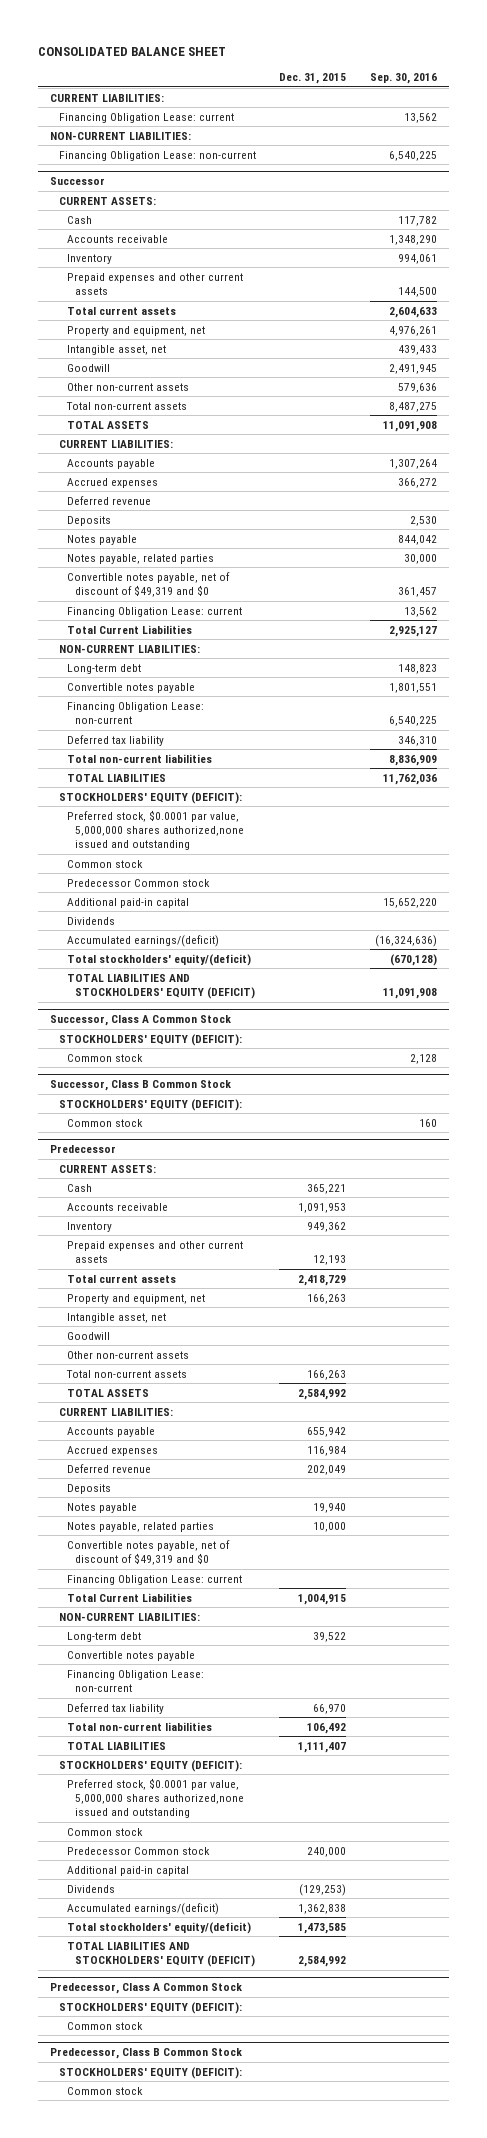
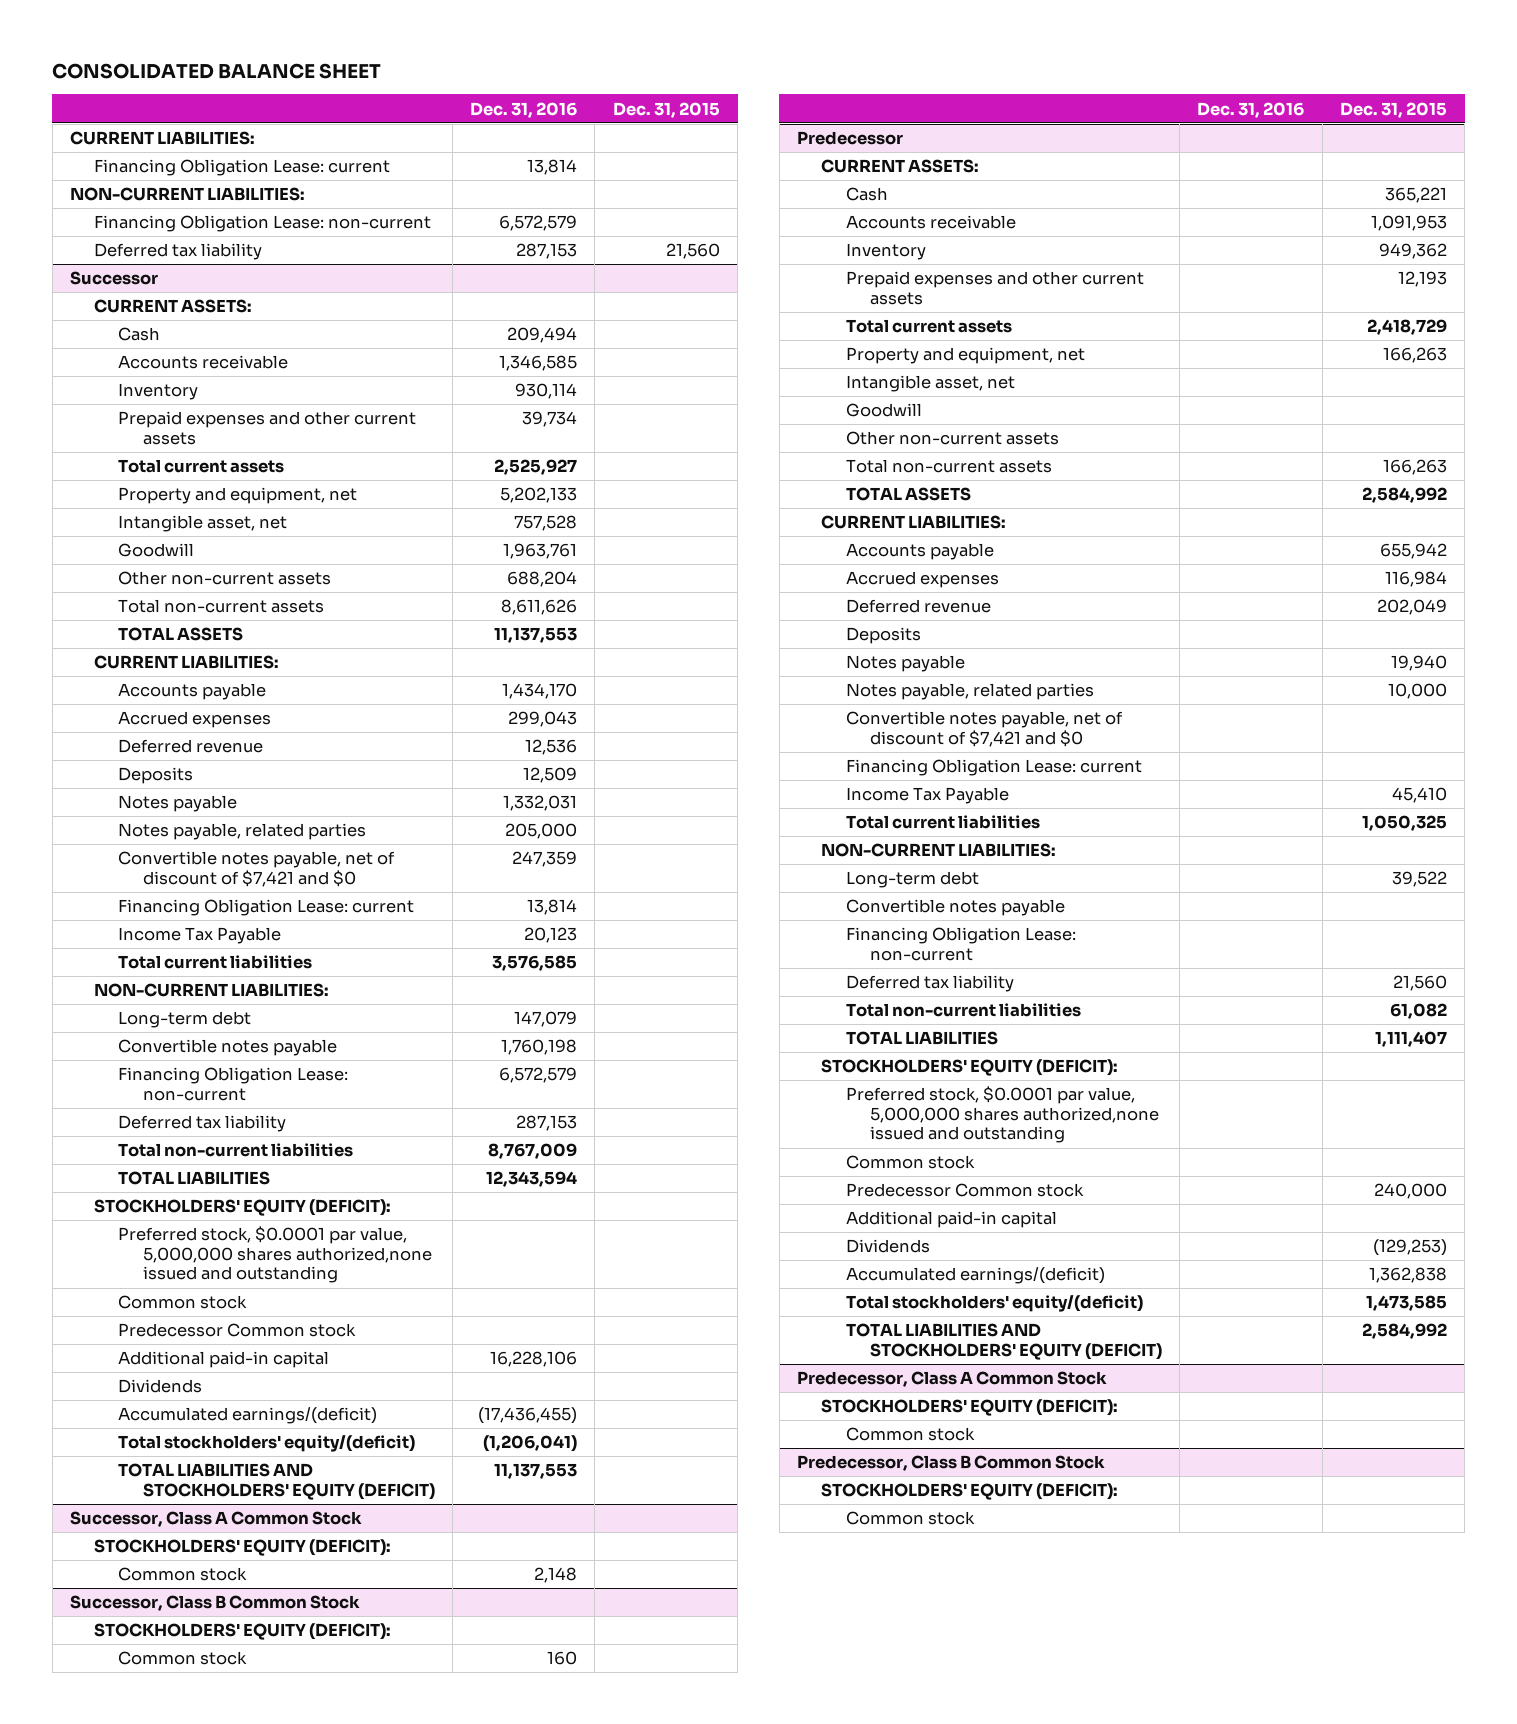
[370,72,438,84] Sep. 30, 2016 -> none
none -> [470,101,578,118] Dec. 31, 2016
none -> [94,243,263,261] Deferred tax liability
[66,571,230,598] Convertible notes payable, net of discount of $49,319 and $0 -> [118,851,396,887] Convertible notes payable, net of discount of $7,421 and $0
none -> [118,927,282,945] Income Tax Payable
[66,624,192,634] Total Current Liabilities -> [118,955,313,970] Total current liabilities
[66,1539,230,1566] Convertible notes payable, net of discount of $49,319 and $0 -> [845,711,1123,747] Convertible notes payable, net of discount of $7,421 and $0
none -> [845,787,1009,805] Income Tax Payable
[66,1592,192,1602] Total Current Liabilities -> [845,815,1040,830] Total current liabilities
[298,1593,347,1605] 1,004,915 -> [1361,815,1447,832] 1,050,325
[313,1703,347,1714] 66,970 -> [1392,975,1447,992] 21,560
[307,1722,347,1734] 106,492 -> [1389,1003,1447,1020] 61,082

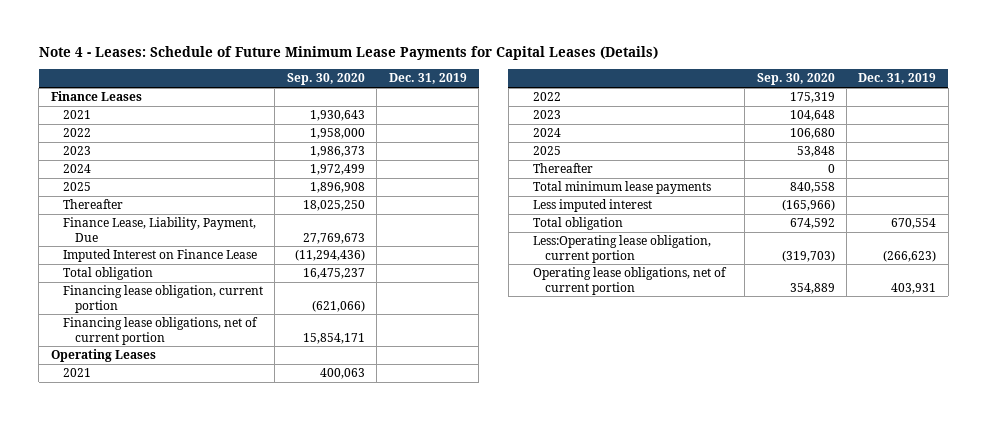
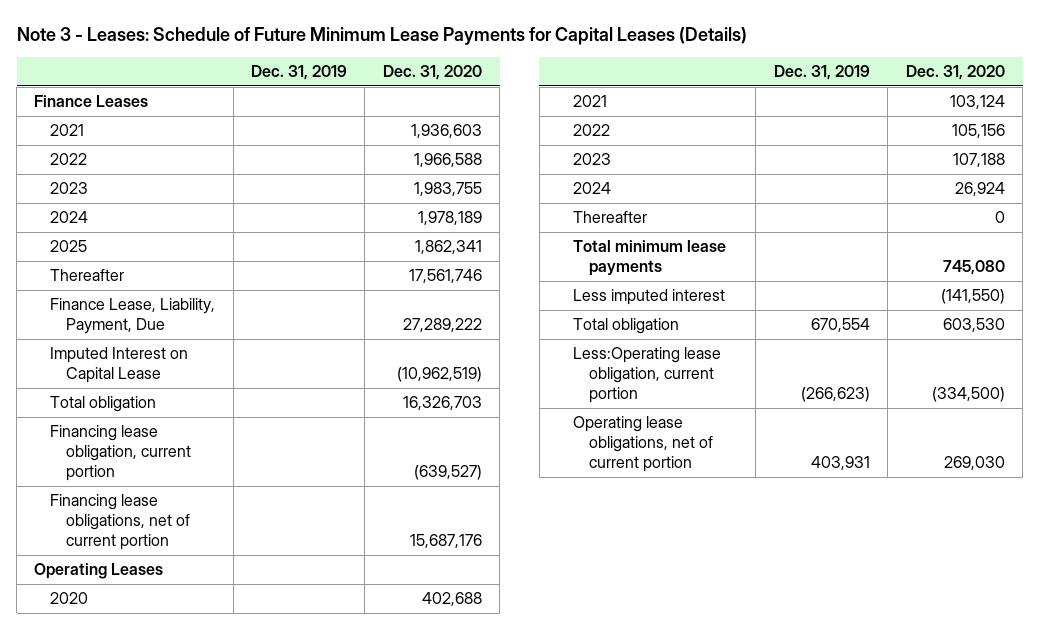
[38,46,658,61] Note 4 - Leases: Schedule of Future Minimum Lease Payments for Capital Leases (Details) -> [16,27,747,46] Note 3 - Leases: Schedule of Future Minimum Lease Payments for Capital Leases (Details)
[286,73,365,86] Sep. 30, 2020 -> none
none -> [382,65,482,81] Dec. 31, 2020
[63,249,258,263] Imputed Interest on Finance Lease -> [50,347,189,384] Imputed Interest on Capital Lease
none -> [50,592,89,605] 2020
[532,146,561,156] 2025 -> none

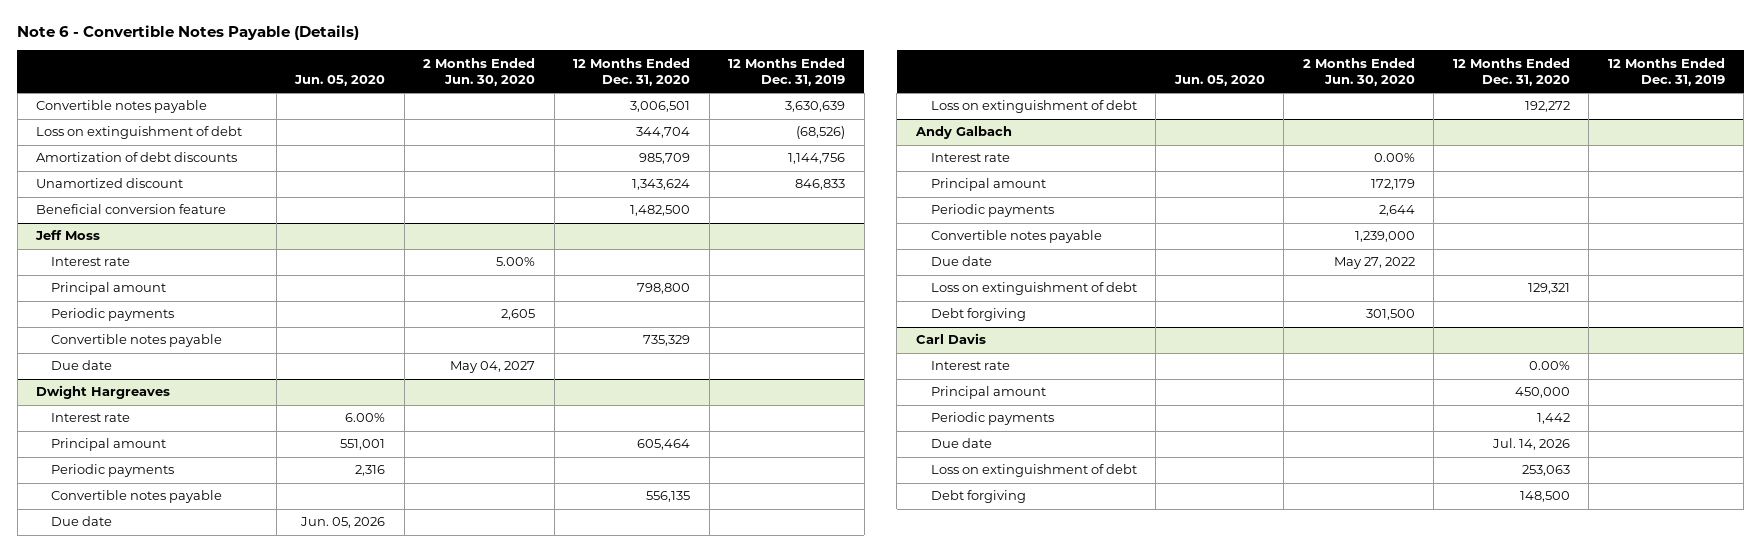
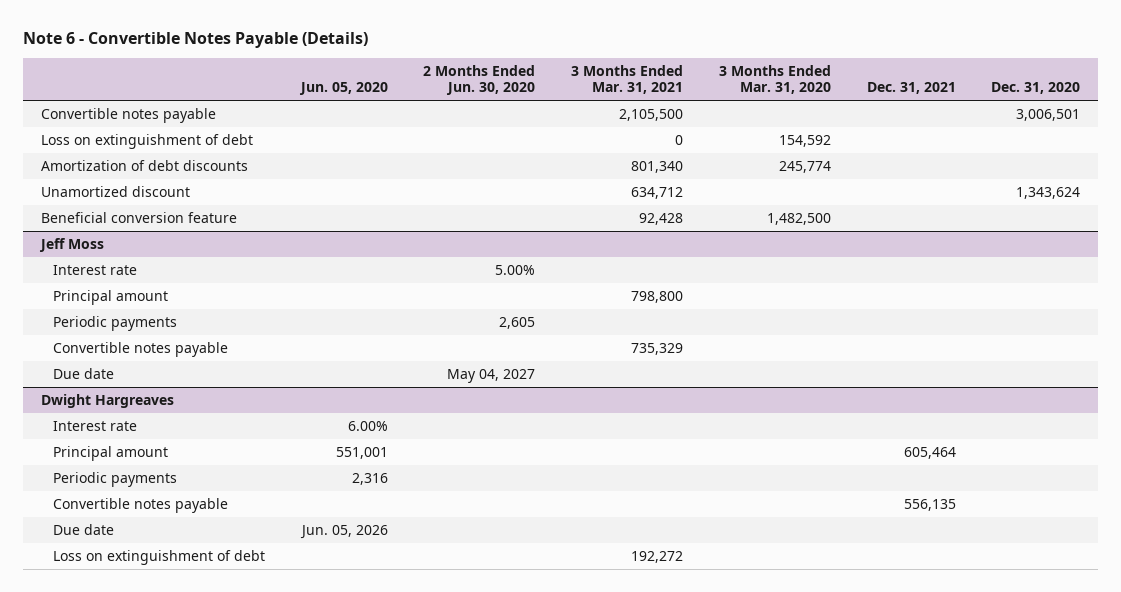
[573,57,691,87] 12 Months Ended Dec. 31, 2020 -> none
[728,57,846,87] 12 Months Ended Dec. 31, 2019 -> none
none -> [571,65,684,95] 3 Months Ended Mar. 31, 2021
none -> [718,65,831,95] 3 Months Ended Mar. 31, 2020
none -> [866,82,956,95] Dec. 31, 2021
none -> [991,82,1081,95] Dec. 31, 2020
[914,126,1012,140] Andy Galbach -> none
[930,153,1010,163] Interest rate -> none
[930,178,1046,192] Principal amount -> none
[930,204,1054,218] Periodic payments -> none
[930,230,1102,244] Convertible notes payable -> none
[930,256,992,267] Due date -> none
[930,282,1137,296] Loss on extinguishment of debt -> none
[930,308,1026,322] Debt forgiving -> none
[915,333,986,345] Carl Davis -> none
[930,361,1010,371] Interest rate -> none
[930,386,1046,400] Principal amount -> none
[930,412,1054,426] Periodic payments -> none
[930,438,992,449] Due date -> none
[930,464,1137,478] Loss on extinguishment of debt -> none
[930,490,1026,504] Debt forgiving -> none

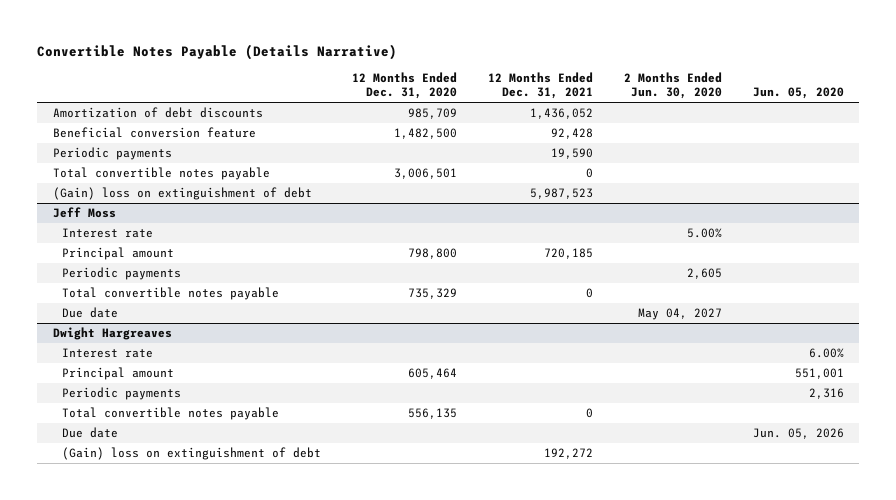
[22,32,368,49] Note 6 - Convertible Notes Payable (Details) -> [37,43,398,60] Convertible Notes Payable (Details Narrative)
[571,65,684,95] 3 Months Ended Mar. 31, 2021 -> none
[718,65,831,95] 3 Months Ended Mar. 31, 2020 -> none
[866,82,956,95] Dec. 31, 2021 -> none
[991,82,1081,95] Dec. 31, 2020 -> none
none -> [352,71,458,100] 12 Months Ended Dec. 31, 2020
none -> [488,71,594,100] 12 Months Ended Dec. 31, 2021
[40,107,216,123] Convertible notes payable -> none
[40,133,253,149] Loss on extinguishment of debt -> none
[40,185,190,197] Unamortized discount -> none
none -> [52,147,172,161] Periodic payments
none -> [52,167,270,181] Total convertible notes payable
none -> [52,187,312,201] (Gain) loss on extinguishment of debt
[52,341,228,357] Convertible notes payable -> [62,287,280,301] Total convertible notes payable
[52,497,228,513] Convertible notes payable -> [62,407,280,421] Total convertible notes payable
[52,549,265,565] Loss on extinguishment of debt -> [62,447,322,461] (Gain) loss on extinguishment of debt

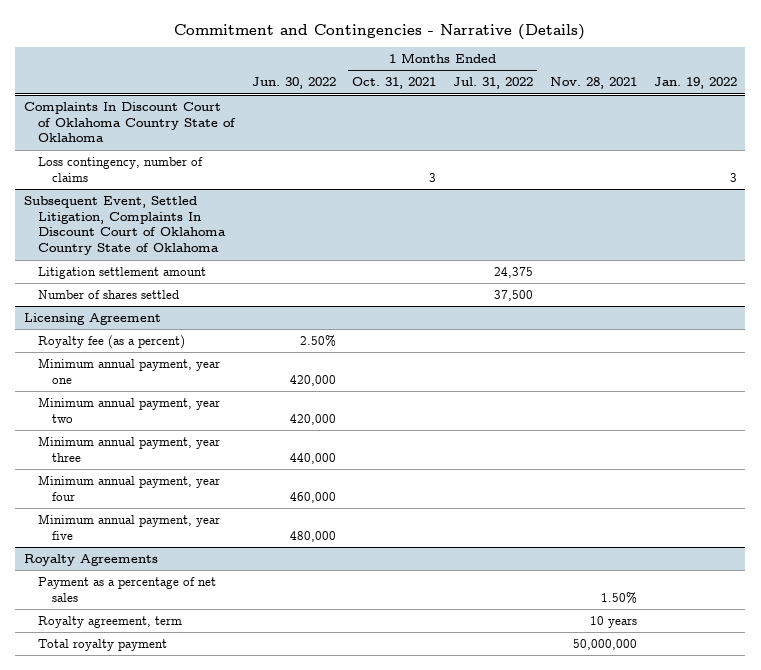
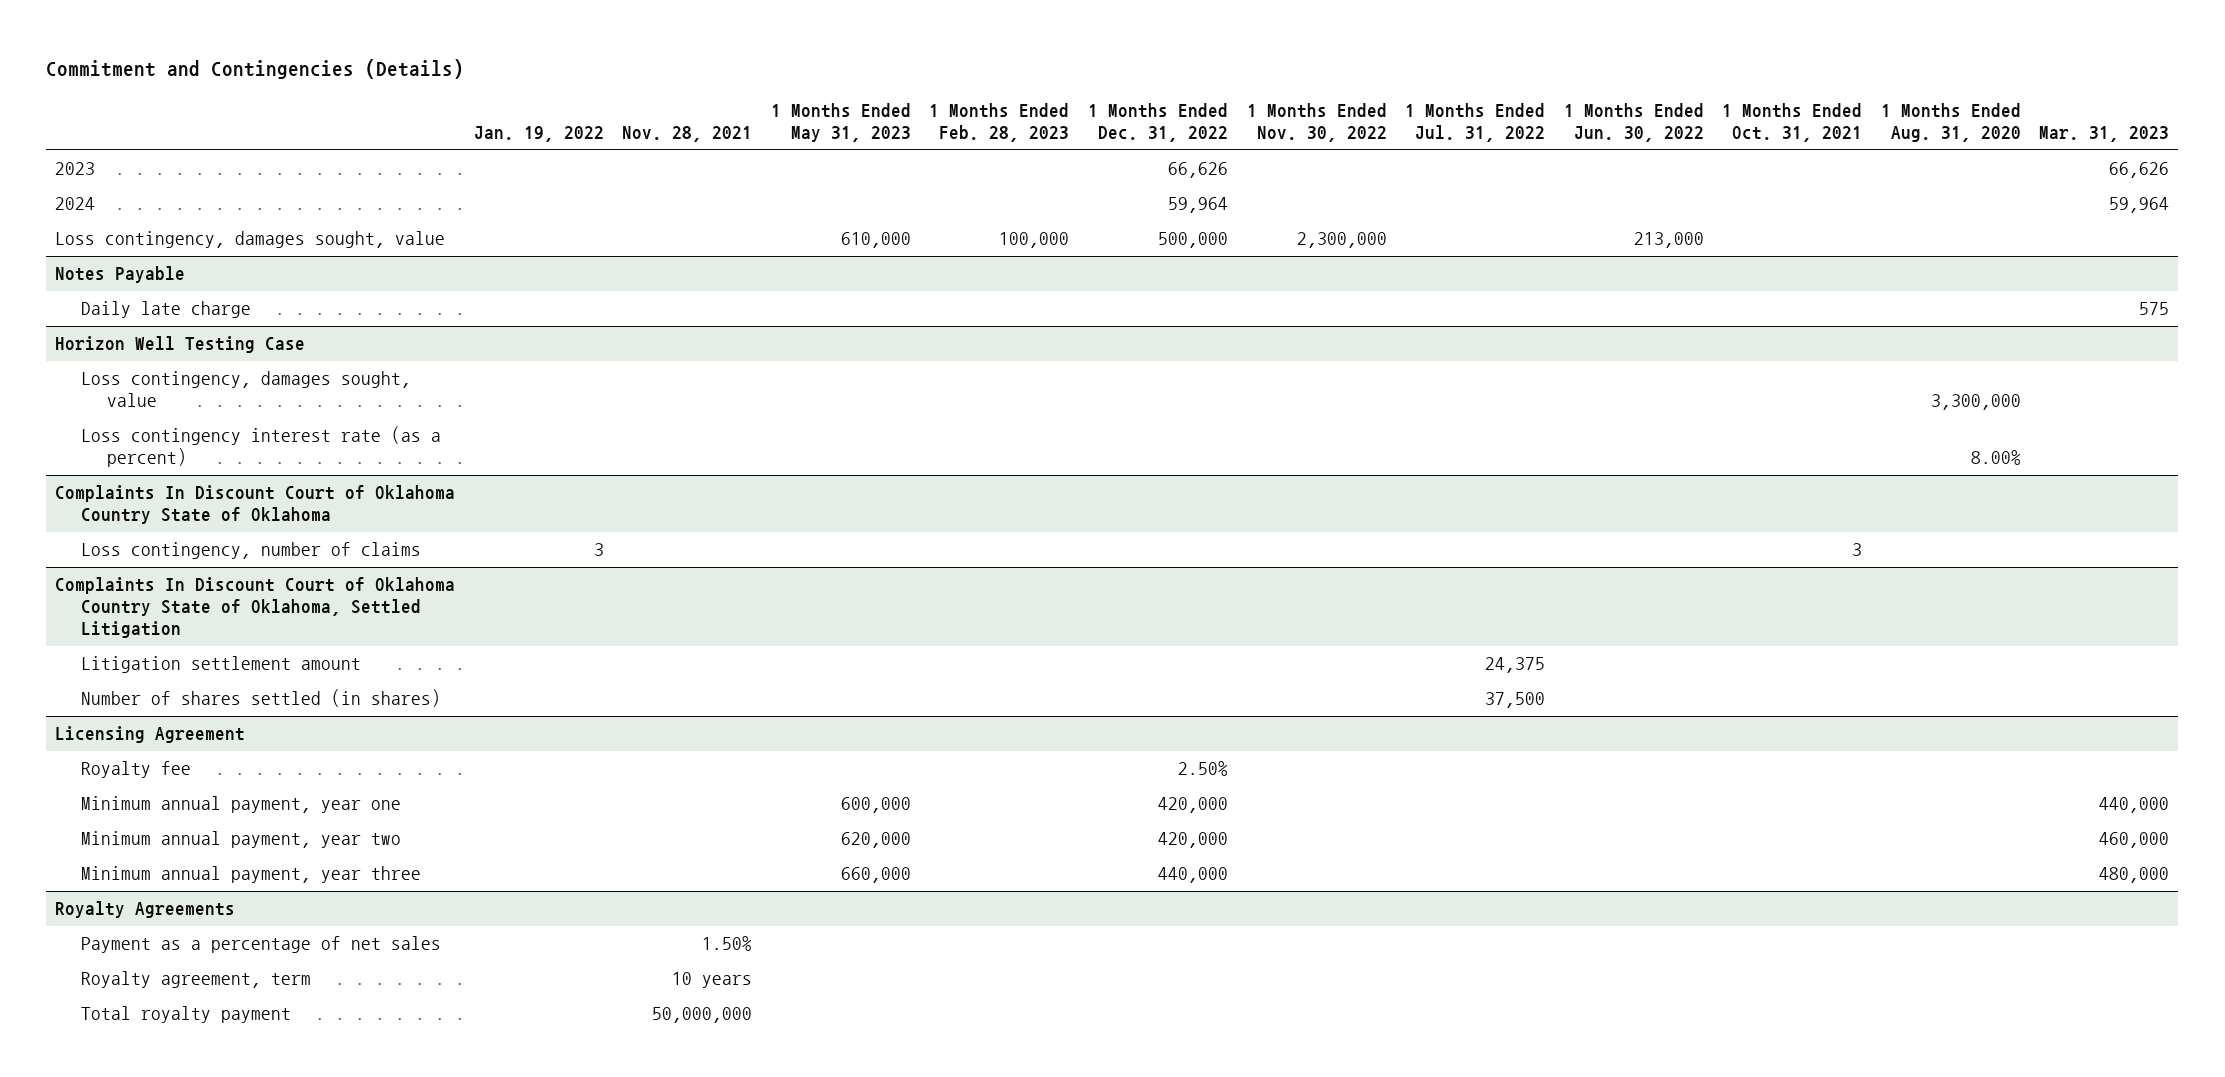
[174,23,586,40] Commitment and Contingencies - Narrative (Details) -> [46,58,465,79] Commitment and Contingencies (Details)
[251,77,336,90] Jun. 30, 2022 -> none
none -> [770,103,911,143] 1 Months Ended May 31, 2023
none -> [929,103,1070,143] 1 Months Ended Feb. 28, 2023
none -> [1087,103,1228,143] 1 Months Ended Dec. 31, 2022
none -> [1246,103,1387,143] 1 Months Ended Nov. 30, 2022
none -> [1563,103,1704,143] 1 Months Ended Jun. 30, 2022
none -> [1880,103,2021,143] 1 Months Ended Aug. 31, 2020
none -> [2039,126,2170,143] Mar. 31, 2023
none -> [55,162,96,176] 2023
none -> [55,197,96,211] 2024
none -> [55,231,446,249] Loss contingency, damages sought, value
none -> [55,266,186,284] Notes Payable
none -> [81,301,252,319] Daily late charge
none -> [55,336,306,354] Horizon Well Testing Case
none -> [81,371,412,408] Loss contingency, damages sought, value
none -> [81,426,442,468] Loss contingency interest rate (as a percent)
[23,195,226,256] Subsequent Event, Settled Litigation, Complaints In Discount Court of Oklahoma Country State of Oklahoma -> [55,577,456,639] Complaints In Discount Court of Oklahoma Country State of Oklahoma, Settled Litigation
[37,289,179,299] Number of shares settled -> [81,689,442,708] Number of shares settled (in shares)
[37,334,185,349] Royalty fee (as a percent) -> [81,761,192,779] Royalty fee
[37,474,220,501] Minimum annual payment, year four -> none
[37,513,220,540] Minimum annual payment, year five -> none

